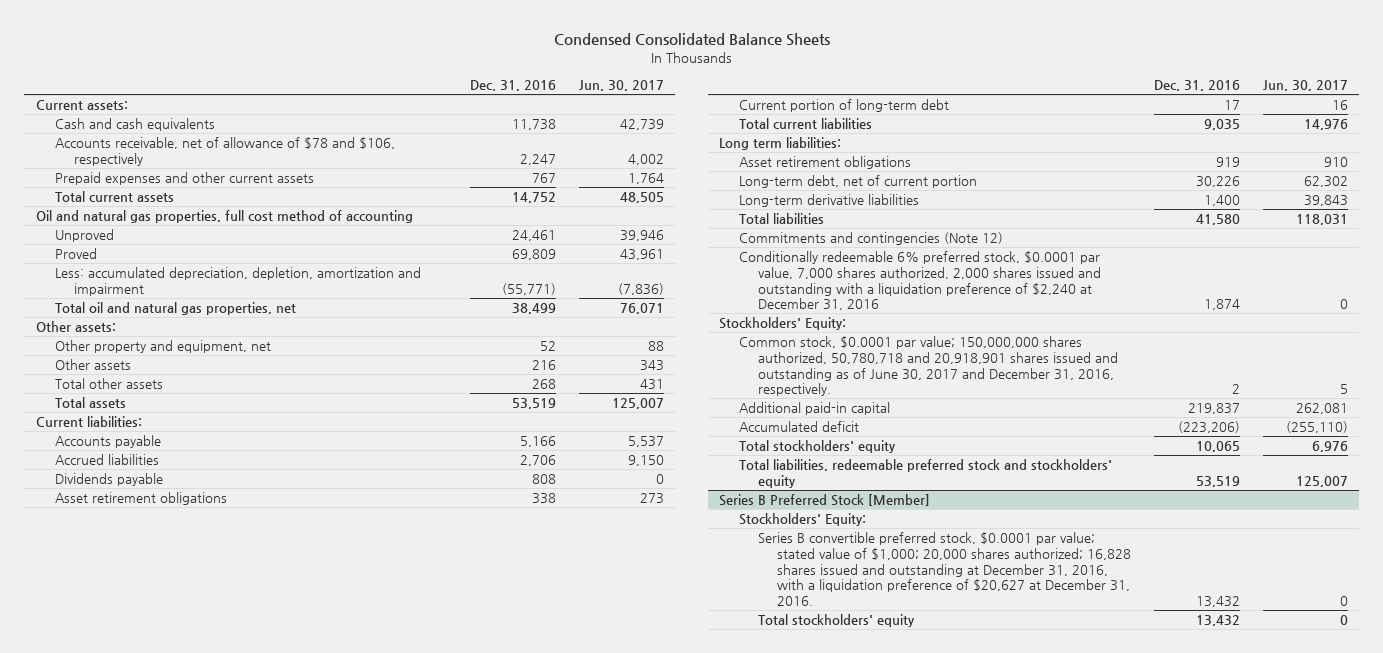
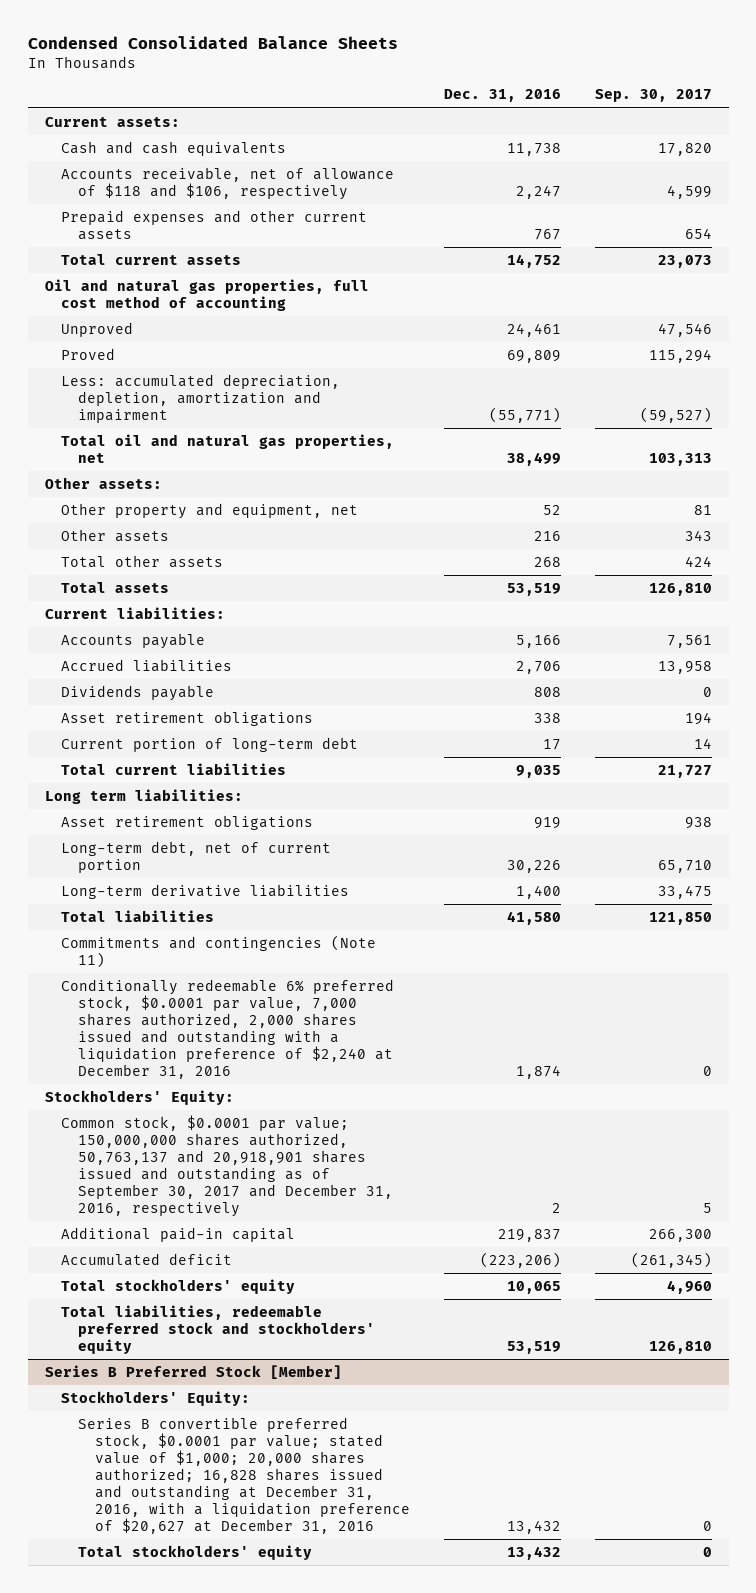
[579,80,665,92] Jun. 30, 2017 -> none
none -> [594,89,712,103] Sep. 30, 2017
[54,137,395,166] Accounts receivable, net of allowance of $78 and $106, respectively -> [61,166,395,200] Accounts receivable, net of allowance of $118 and $106, respectively
[738,232,1003,246] Commitments and contingencies (Note 12) -> [61,934,377,968] Commitments and contingencies (Note 11)
[738,336,1118,397] Common stock, $0.0001 par value; 150,000,000 shares authorized, 50,780,718 and 20,918,901 shares issued and outstanding as of June 30, 2017 and December 31, 2016, respectively. -> [61,1114,394,1218] Common stock, $0.0001 par value; 150,000,000 shares authorized, 50,763,137 and 20,918,901 shares issued and outstanding as of September 30, 2017 and December 31, 2016, respectively
[757,532,1132,607] Series B convertible preferred stock, $0.0001 par value; stated value of $1,000; 20,000 shares authorized; 16,828 shares issued and outstanding at December 31, 2016, with a liquidation preference of $20,627 at December 31, 2016. -> [78,1416,410,1535] Series B convertible preferred stock, $0.0001 par value; stated value of $1,000; 20,000 shares authorized; 16,828 shares issued and outstanding at December 31, 2016, with a liquidation preference of $20,627 at December 31, 2016

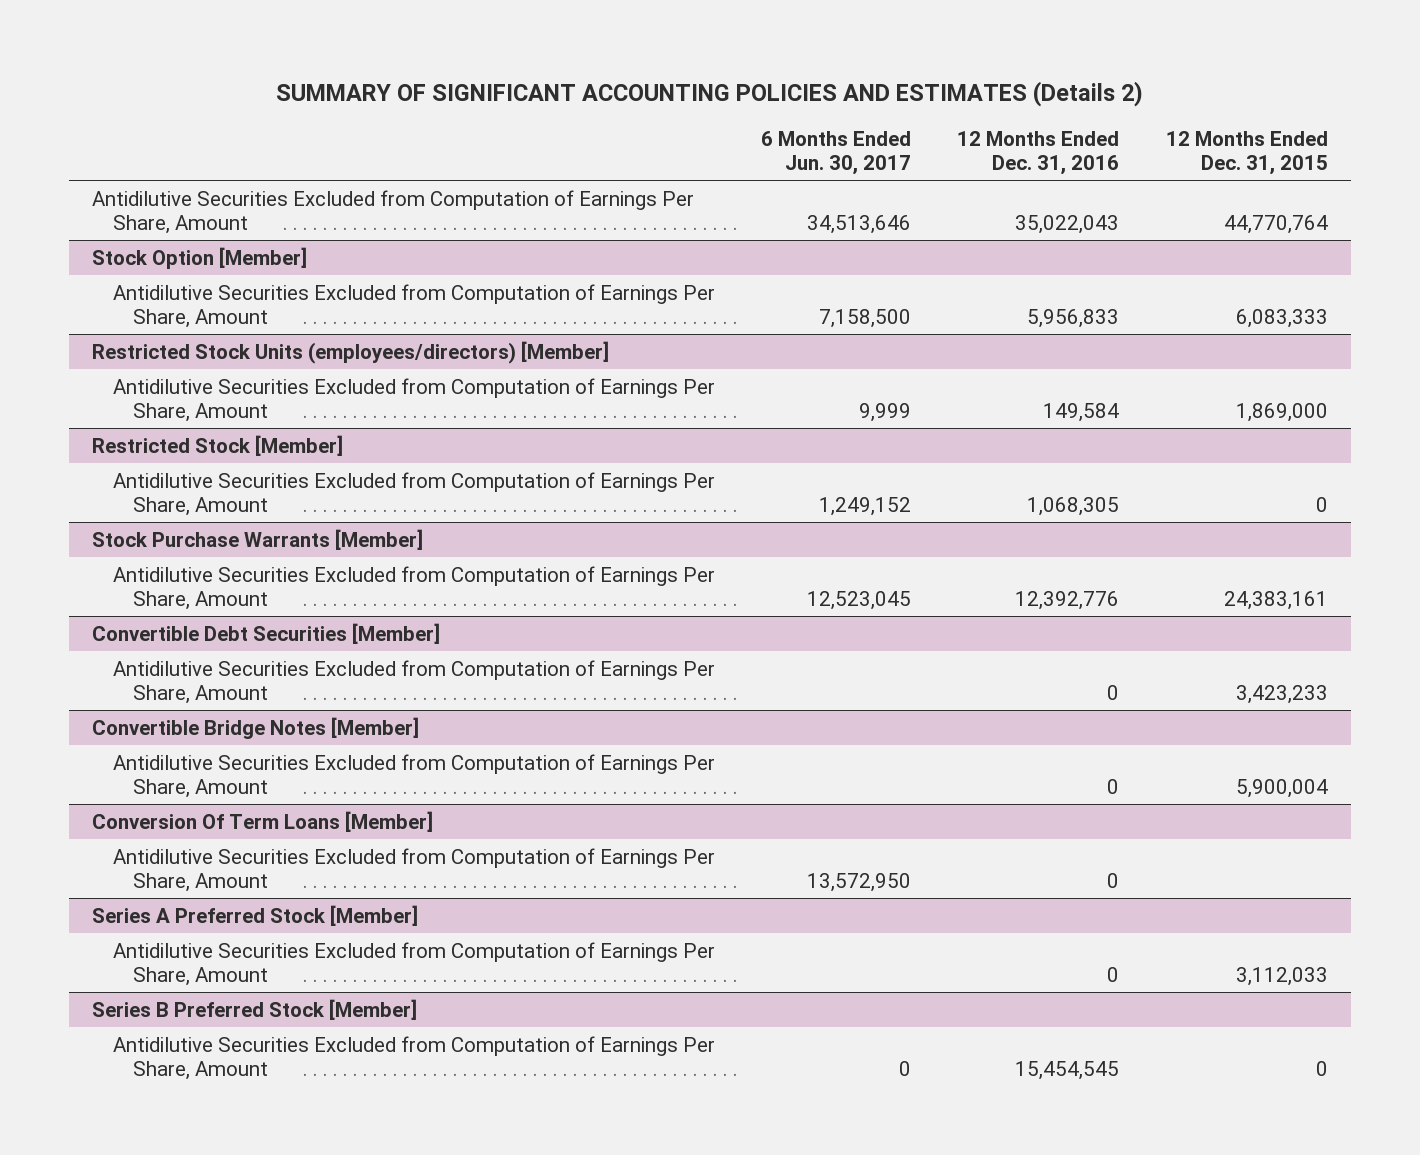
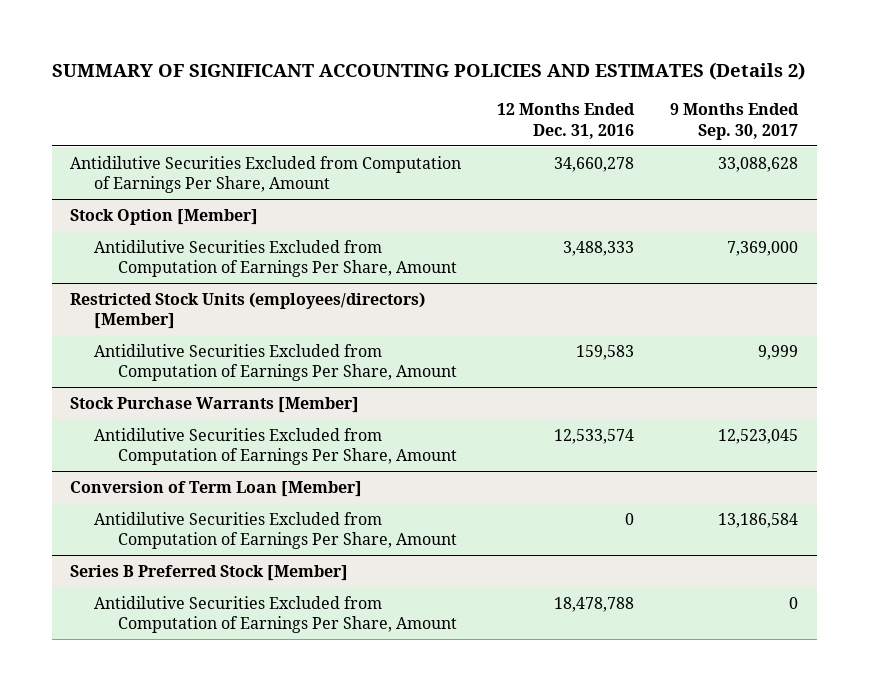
[760,131,911,176] 6 Months Ended Jun. 30, 2017 -> none
[1165,131,1328,176] 12 Months Ended Dec. 31, 2015 -> none
none -> [670,102,800,140] 9 Months Ended Sep. 30, 2017
[1015,214,1120,234] 35,022,043 -> [554,156,635,172] 34,660,278
[1027,308,1120,328] 5,956,833 -> [563,240,635,256] 3,488,333
[92,434,344,456] Restricted Stock [Member] -> none
[112,471,715,516] Antidilutive Securities Excluded from Computation of Earnings Per Share, Amount -> none
[1043,402,1120,422] 149,584 -> [576,344,635,360] 159,583
[92,622,441,644] Convertible Debt Securities [Member] -> none
[112,659,715,704] Antidilutive Securities Excluded from Computation of Earnings Per Share, Amount -> none
[92,716,420,739] Convertible Bridge Notes [Member] -> none
[112,753,715,798] Antidilutive Securities Excluded from Computation of Earnings Per Share, Amount -> none
[112,847,715,892] Antidilutive Securities Excluded from Computation of Earnings Per Share, Amount -> none
[92,904,419,926] Series A Preferred Stock [Member] -> none
[1015,590,1120,610] 12,392,776 -> [554,428,635,444] 12,533,574
[92,810,434,832] Conversion Of Term Loans [Member] -> [70,480,363,497] Conversion of Term Loan [Member]
[1015,1060,1120,1080] 15,454,545 -> [554,596,635,612] 18,478,788

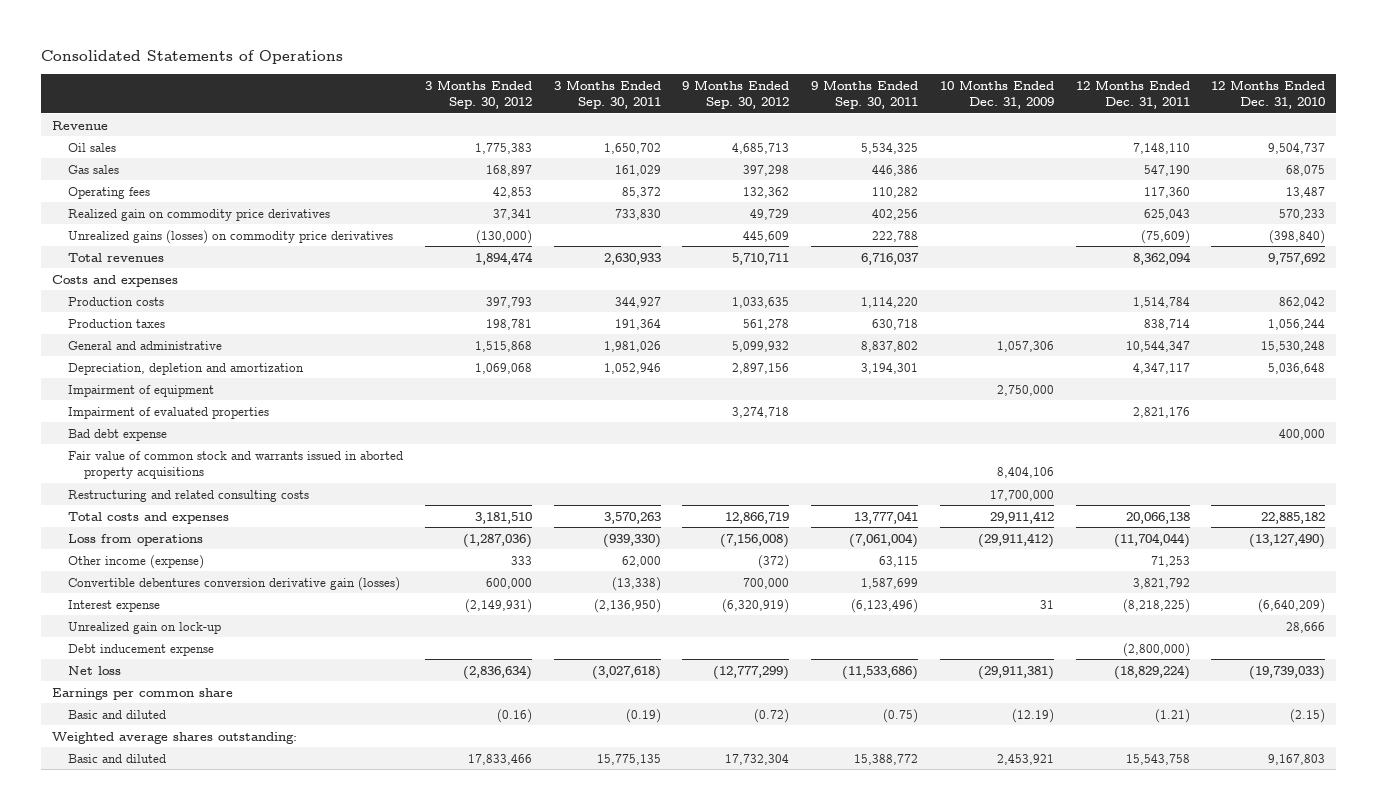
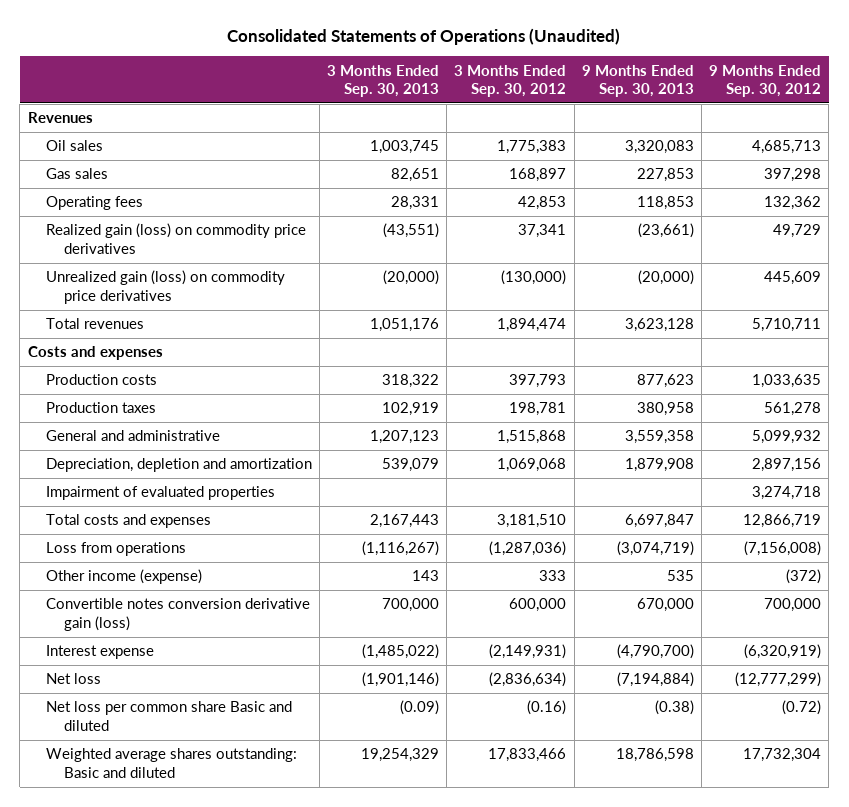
[41,50,344,65] Consolidated Statements of Operations -> [227,28,621,46] Consolidated Statements of Operations (Unaudited)
[553,79,661,109] 3 Months Ended Sep. 30, 2011 -> none
[811,79,919,109] 9 Months Ended Sep. 30, 2011 -> none
[939,79,1054,109] 10 Months Ended Dec. 31, 2009 -> none
[1075,79,1190,109] 12 Months Ended Dec. 31, 2011 -> none
[1211,79,1326,109] 12 Months Ended Dec. 31, 2010 -> none
none -> [327,64,440,97] 3 Months Ended Sep. 30, 2013
none -> [581,64,694,97] 9 Months Ended Sep. 30, 2013
[52,120,109,130] Revenue -> [27,112,93,124] Revenues
[68,208,331,221] Realized gain on commodity price derivatives -> [45,223,306,254] Realized gain (loss) on commodity price derivatives
[68,229,394,244] Unrealized gains (losses) on commodity price derivatives -> [45,270,285,304] Unrealized gain (loss) on commodity price derivatives
[68,384,215,397] Impairment of equipment -> none
[68,428,168,441] Bad debt expense -> none
[68,450,404,479] Fair value of common stock and warrants issued in aborted property acquisitions -> none
[68,489,310,502] Restructuring and related consulting costs -> none
[68,576,401,591] Convertible debentures conversion derivative gain (losses) -> [45,598,310,631] Convertible notes conversion derivative gain (loss)
[68,621,222,634] Unrealized gain on lock-up -> none
[68,643,215,656] Debt inducement expense -> none
[52,687,234,700] Earnings per common share -> none
[52,731,298,744] Weighted average shares outstanding: -> none
[68,709,167,719] Basic and diluted -> [45,701,292,731] Net loss per common share Basic and diluted
[68,753,167,763] Basic and diluted -> [45,748,297,778] Weighted average shares outstanding: Basic and diluted

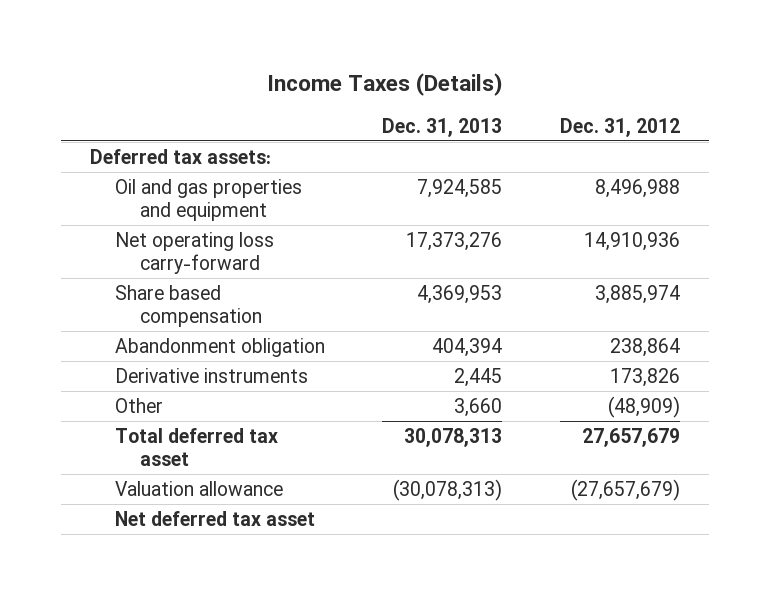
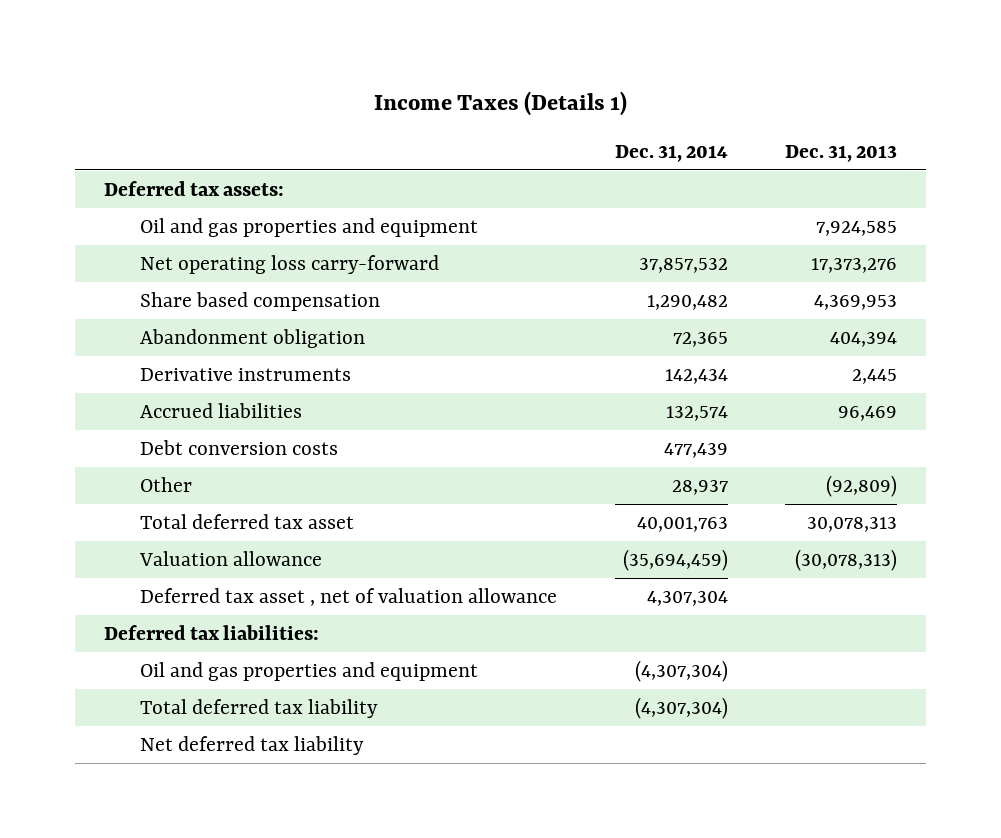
[266,73,503,97] Income Taxes (Details) -> [373,91,627,117] Income Taxes (Details 1)
[560,117,681,137] Dec. 31, 2012 -> none
none -> [614,144,728,162] Dec. 31, 2014
none -> [139,402,302,418] Accrued liabilities
none -> [139,439,338,455] Debt conversion costs
[454,397,503,417] 3,660 -> [826,474,898,497] (92,809)
[114,510,315,526] Net deferred tax asset -> [139,587,557,606] Deferred tax asset , net of valuation allowance
none -> [104,624,320,640] Deferred tax liabilities:
none -> [139,661,478,681] Oil and gas properties and equipment
none -> [139,698,378,718] Total deferred tax liability
none -> [139,735,364,755] Net deferred tax liability

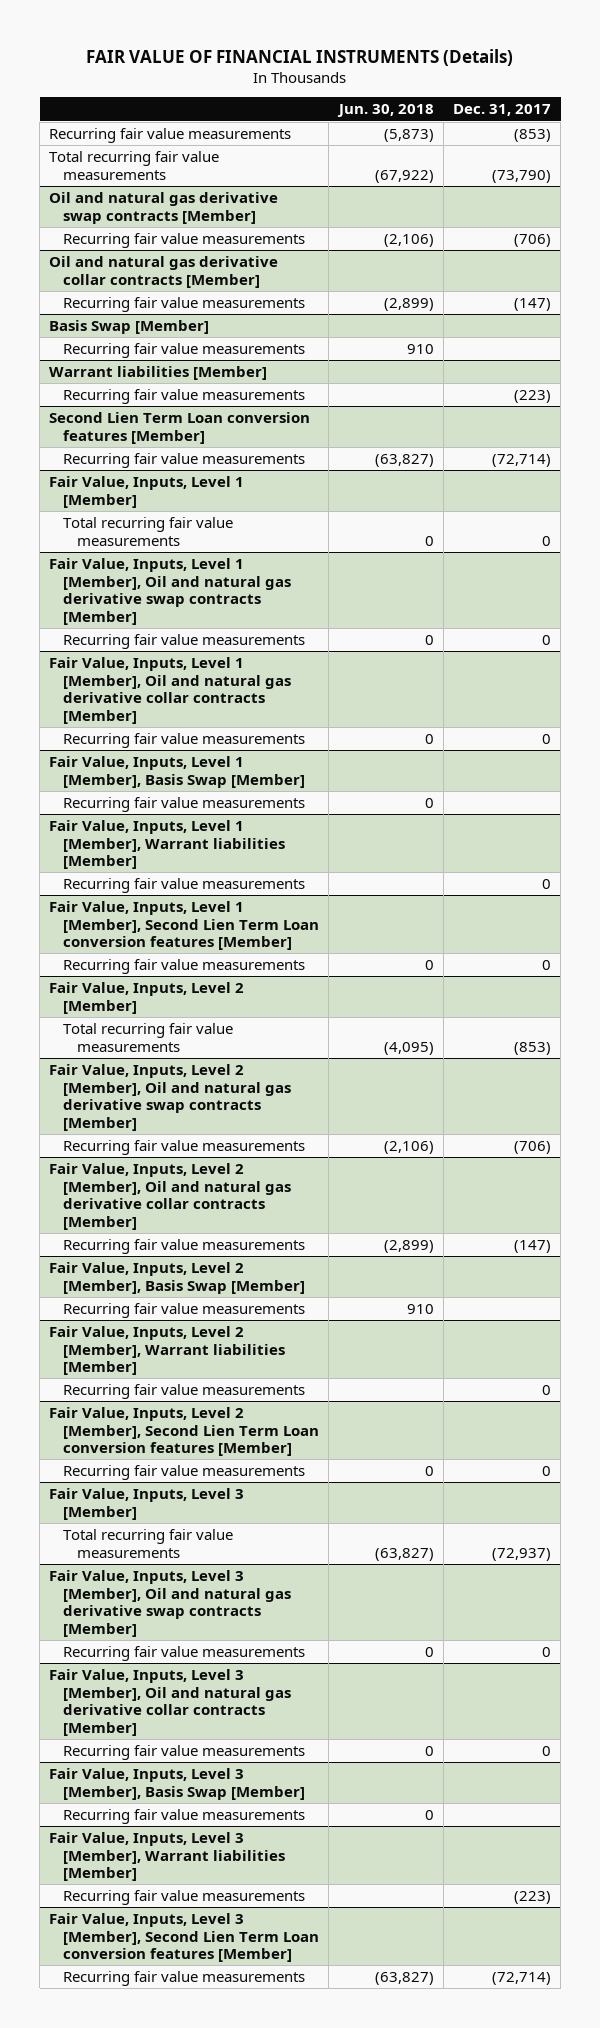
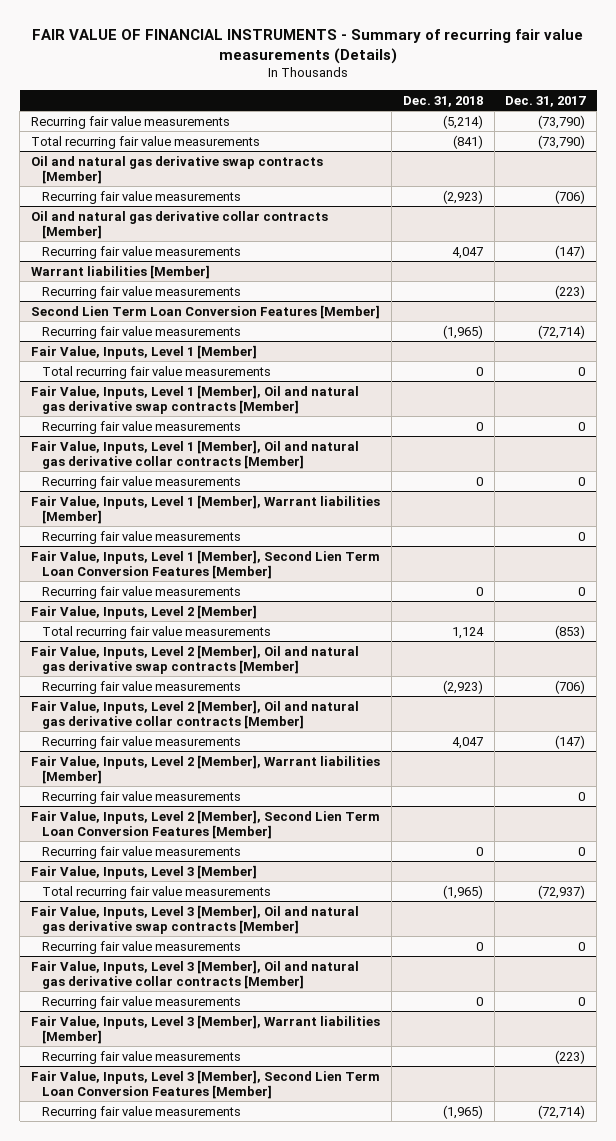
[86,48,514,66] FAIR VALUE OF FINANCIAL INSTRUMENTS (Details) -> [32,28,584,64] FAIR VALUE OF FINANCIAL INSTRUMENTS - Summary of recurring fair value measurements (Details)
[336,104,434,118] Jun. 30, 2018 -> none
none -> [402,96,483,108] Dec. 31, 2018
[514,128,552,142] (853) -> [538,114,586,129] (73,790)
[49,319,210,334] Basis Swap [Member] -> none
[63,342,306,358] Recurring fair value measurements -> none
[49,411,311,444] Second Lien Term Loan conversion features [Member] -> [30,304,380,319] Second Lien Term Loan Conversion Features [Member]
[49,755,306,788] Fair Value, Inputs, Level 1 [Member], Basis Swap [Member] -> none
[63,796,306,812] Recurring fair value measurements -> none
[49,900,320,951] Fair Value, Inputs, Level 1 [Member], Second Lien Term Loan conversion features [Member] -> [30,549,380,579] Fair Value, Inputs, Level 1 [Member], Second Lien Term Loan Conversion Features [Member]
[49,1261,306,1294] Fair Value, Inputs, Level 2 [Member], Basis Swap [Member] -> none
[63,1302,306,1318] Recurring fair value measurements -> none
[49,1406,320,1457] Fair Value, Inputs, Level 2 [Member], Second Lien Term Loan conversion features [Member] -> [30,809,380,839] Fair Value, Inputs, Level 2 [Member], Second Lien Term Loan Conversion Features [Member]
[49,1767,306,1800] Fair Value, Inputs, Level 3 [Member], Basis Swap [Member] -> none
[63,1808,306,1824] Recurring fair value measurements -> none
[49,1912,320,1963] Fair Value, Inputs, Level 3 [Member], Second Lien Term Loan conversion features [Member] -> [30,1069,380,1099] Fair Value, Inputs, Level 3 [Member], Second Lien Term Loan Conversion Features [Member]

